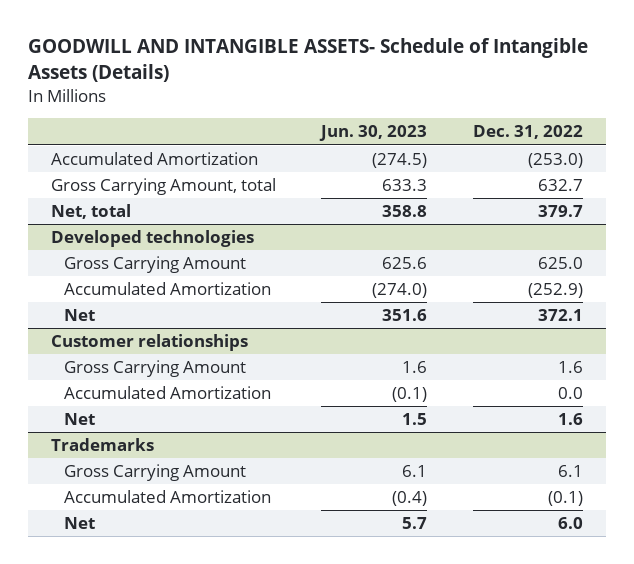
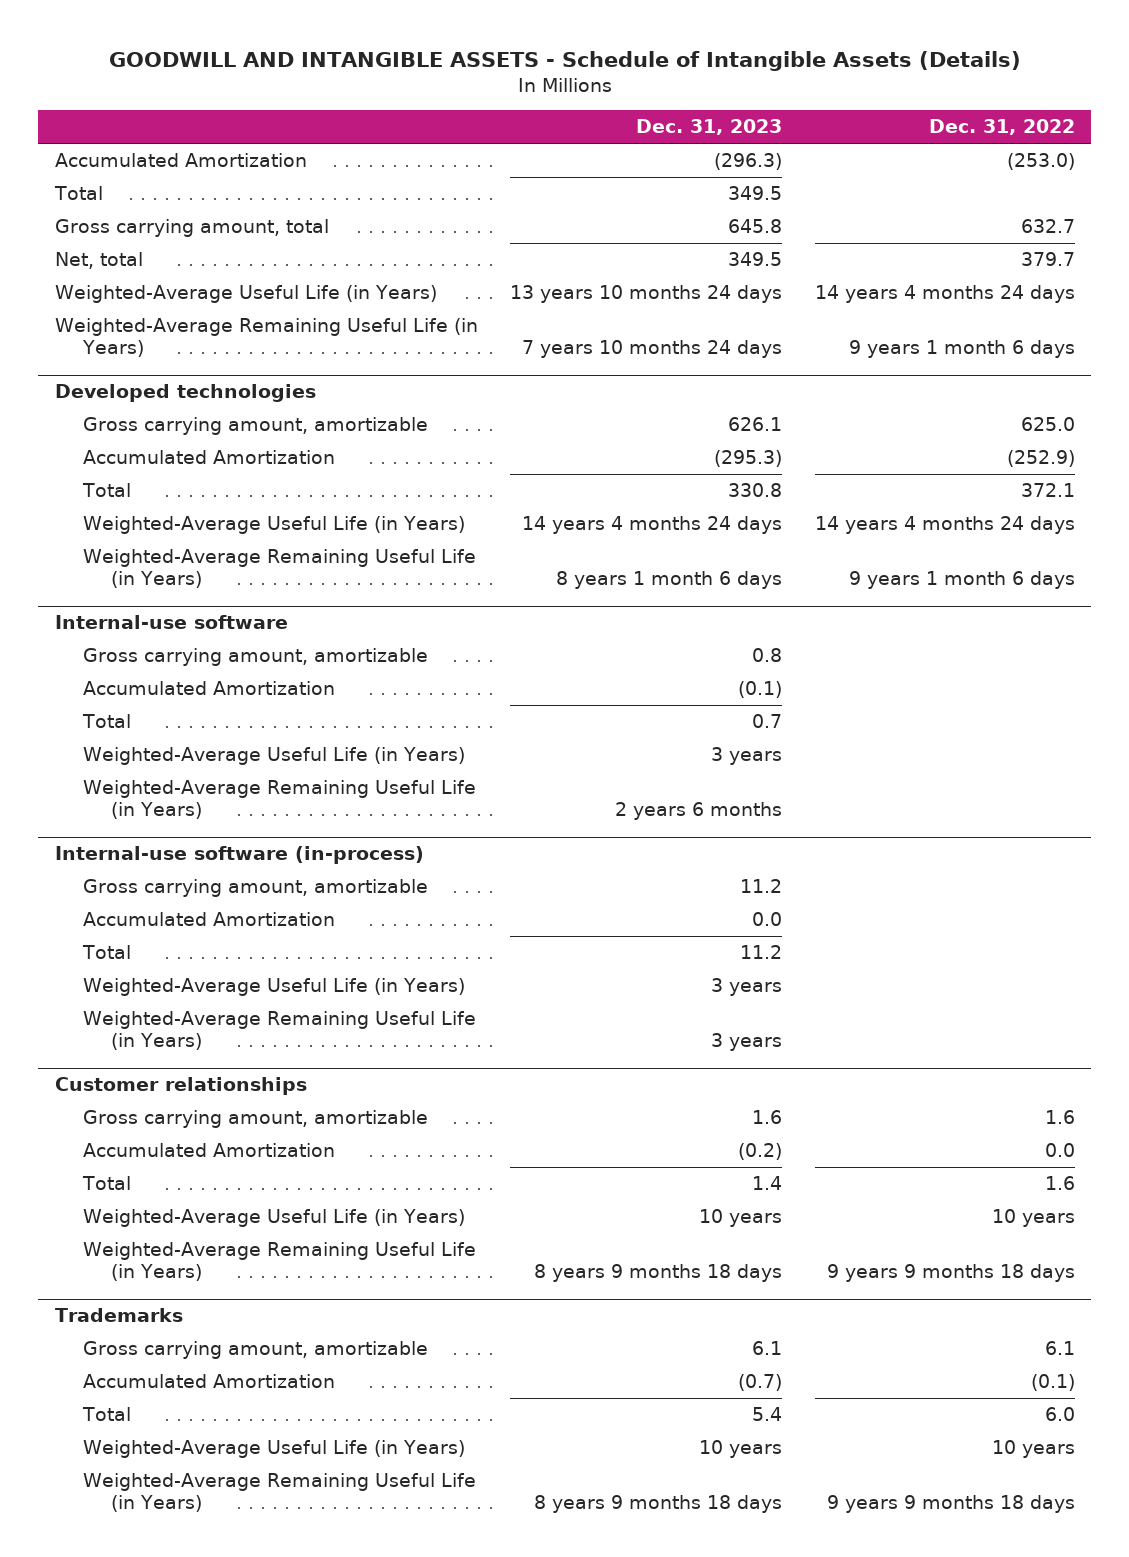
[27,38,588,83] GOODWILL AND INTANGIBLE ASSETS- Schedule of Intangible Assets (Details) -> [108,50,1021,71] GOODWILL AND INTANGIBLE ASSETS - Schedule of Intangible Assets (Details)
[319,125,428,142] Jun. 30, 2023 -> none
none -> [636,119,783,136] Dec. 31, 2023
none -> [53,186,103,201] Total
[50,178,276,196] Gross Carrying Amount, total -> [54,219,329,238] Gross carrying amount, total
none -> [54,285,437,304] Weighted-Average Useful Life (in Years)
none -> [54,318,478,358] Weighted-Average Remaining Useful Life (in Years)
[63,256,246,274] Gross Carrying Amount -> [82,417,428,436] Gross carrying amount, amortizable
[63,309,95,322] Net -> [81,483,131,498] Total
none -> [82,516,465,535] Weighted-Average Useful Life (in Years)
none -> [82,549,476,589] Weighted-Average Remaining Useful Life (in Years)
none -> [54,615,288,630] Internal-use software
none -> [82,648,428,667] Gross carrying amount, amortizable
none -> [82,681,335,696] Accumulated Amortization
none -> [81,714,131,729] Total
none -> [82,747,465,766] Weighted-Average Useful Life (in Years)
none -> [82,780,476,820] Weighted-Average Remaining Useful Life (in Years)
none -> [54,846,424,865] Internal-use software (in-process)
none -> [82,879,428,898] Gross carrying amount, amortizable
none -> [82,912,335,927] Accumulated Amortization
none -> [81,945,131,960] Total
none -> [82,978,465,997] Weighted-Average Useful Life (in Years)
none -> [82,1011,476,1051] Weighted-Average Remaining Useful Life (in Years)
[63,360,246,378] Gross Carrying Amount -> [82,1110,428,1129] Gross carrying amount, amortizable
[63,413,95,426] Net -> [81,1176,131,1191] Total
none -> [82,1209,465,1228] Weighted-Average Useful Life (in Years)
none -> [82,1242,476,1282] Weighted-Average Remaining Useful Life (in Years)
[63,464,246,482] Gross Carrying Amount -> [82,1341,428,1360] Gross carrying amount, amortizable
[63,517,95,530] Net -> [81,1407,131,1422] Total
none -> [82,1440,465,1459] Weighted-Average Useful Life (in Years)
none -> [82,1473,476,1513] Weighted-Average Remaining Useful Life (in Years)

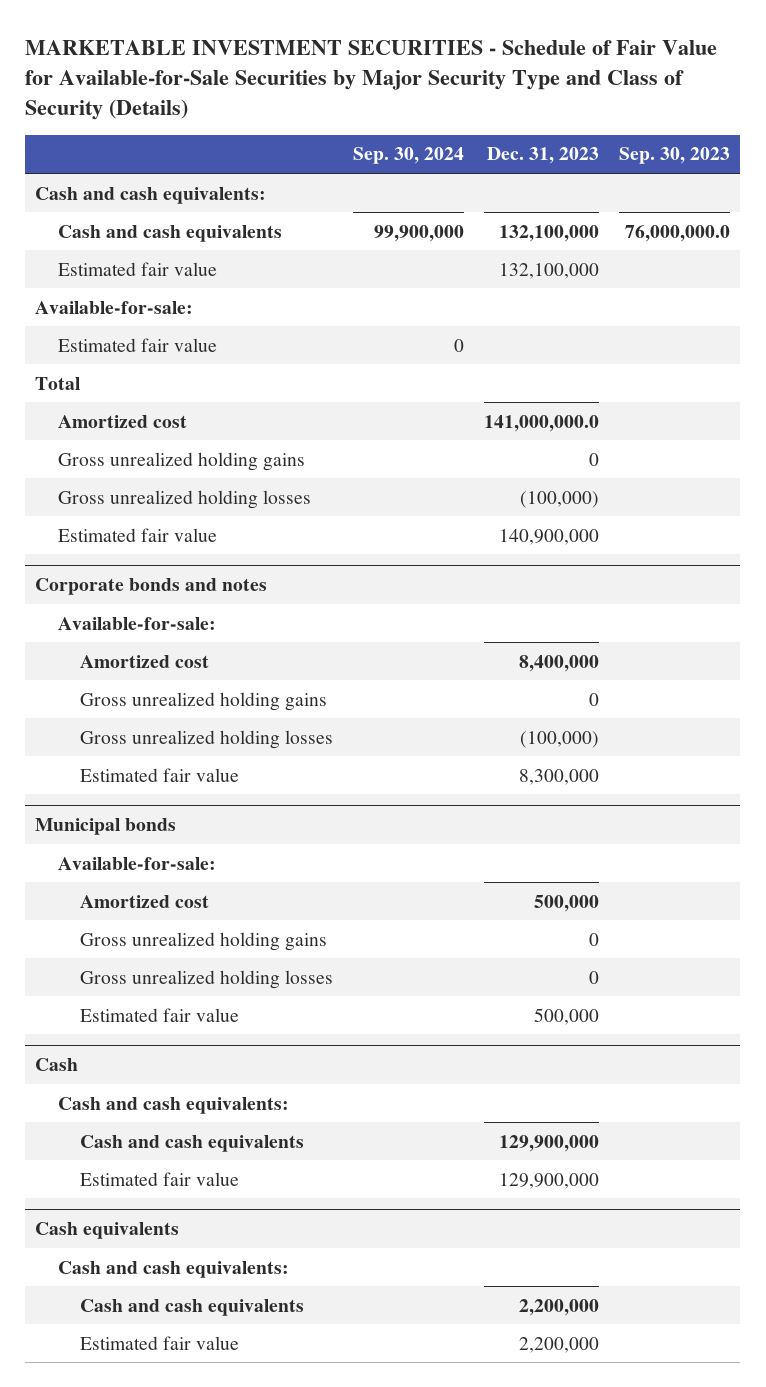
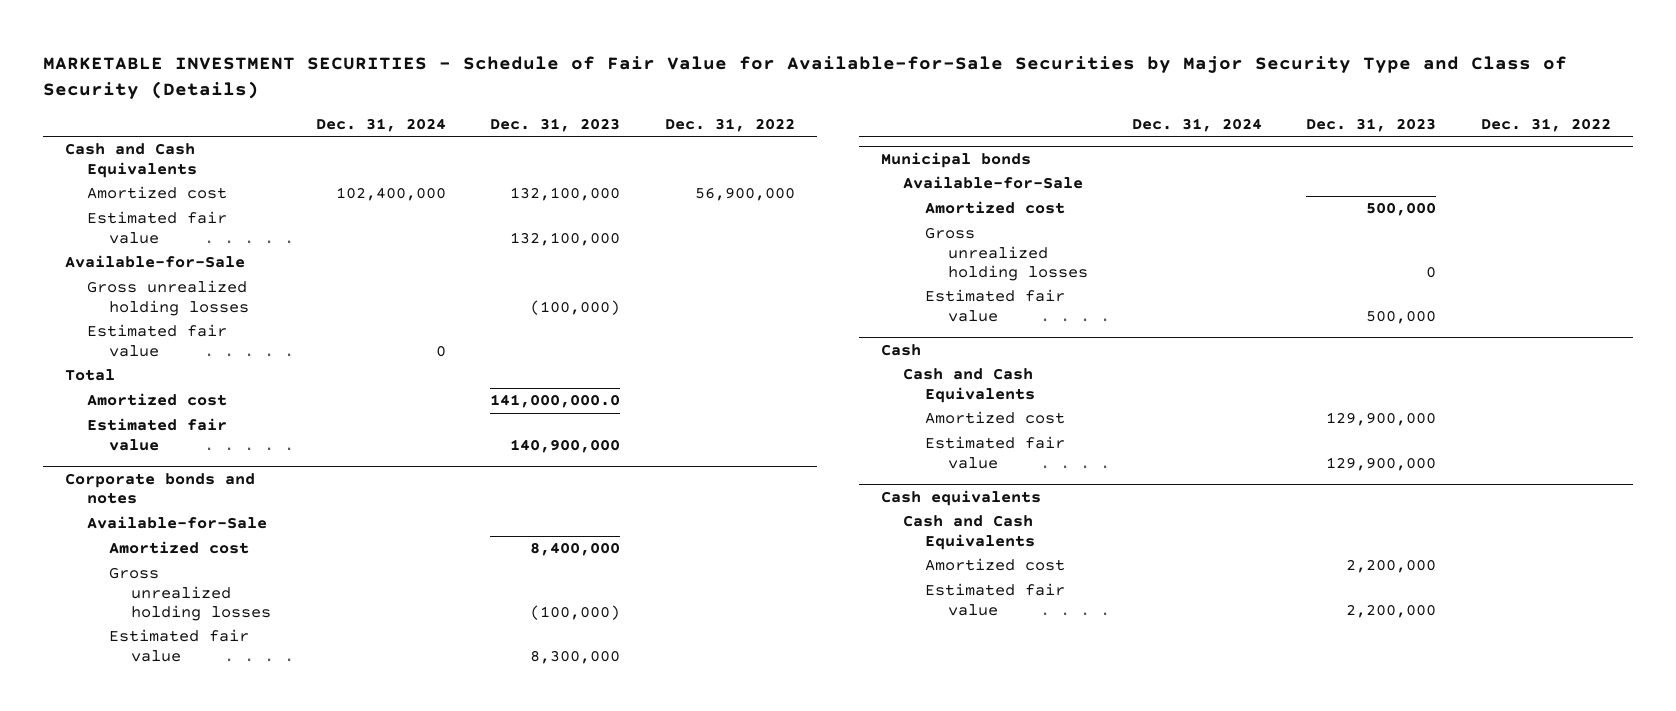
[352,147,464,165] Sep. 30, 2024 -> none
[619,147,731,165] Sep. 30, 2023 -> none
none -> [315,117,446,132] Dec. 31, 2024
none -> [664,117,795,132] Dec. 31, 2022
[35,186,267,204] Cash and cash equivalents: -> [64,143,197,178] Cash and Cash Equivalents
[57,224,282,242] Cash and cash equivalents -> [86,186,227,200] Amortized cost
[35,300,194,314] Available-for-sale: -> [64,255,245,269] Available-for-Sale
[57,489,311,509] Gross unrealized holding losses -> [86,280,250,316] Gross unrealized holding losses
[57,451,305,471] Gross unrealized holding gains -> none
[57,616,216,630] Available-for-sale: -> [86,516,267,530] Available-for-Sale
[79,691,327,711] Gross unrealized holding gains -> none
[57,856,216,870] Available-for-sale: -> [903,176,1084,190] Available-for-Sale
[79,931,327,951] Gross unrealized holding gains -> none
[57,1096,289,1114] Cash and cash equivalents: -> [903,368,1036,403] Cash and Cash Equivalents
[79,1134,304,1152] Cash and cash equivalents -> [925,411,1066,425] Amortized cost
[57,1260,289,1278] Cash and cash equivalents: -> [903,515,1036,550] Cash and Cash Equivalents
[79,1298,304,1316] Cash and cash equivalents -> [925,558,1066,572] Amortized cost

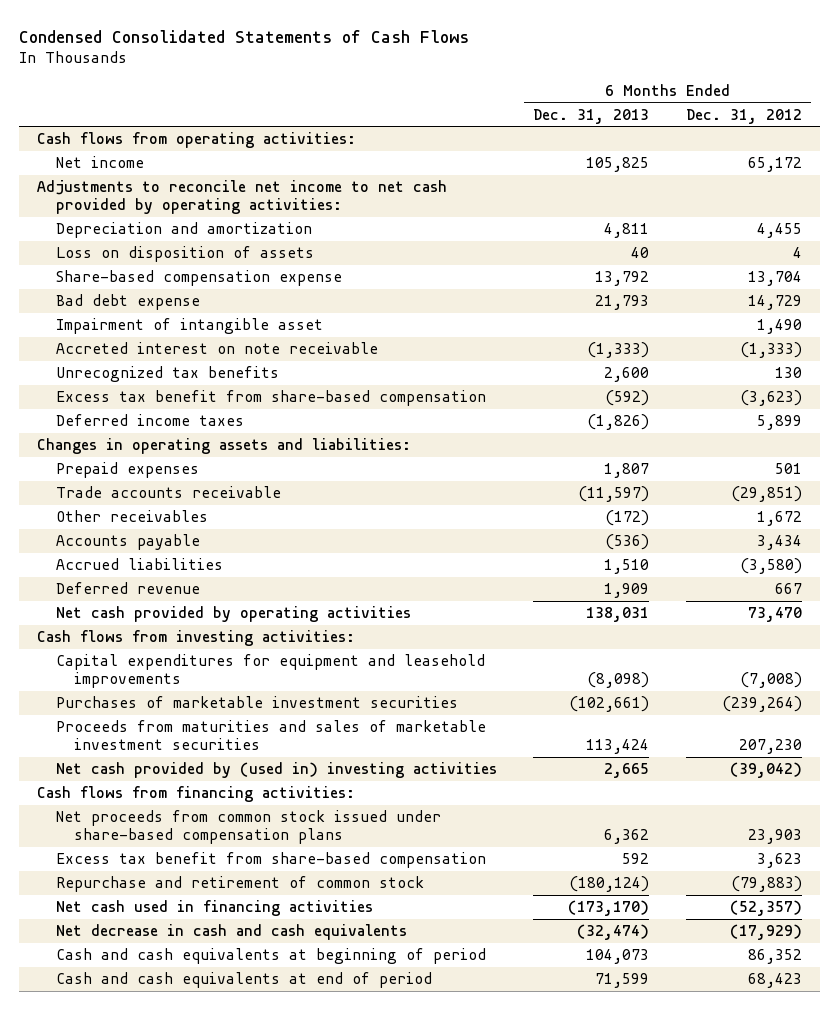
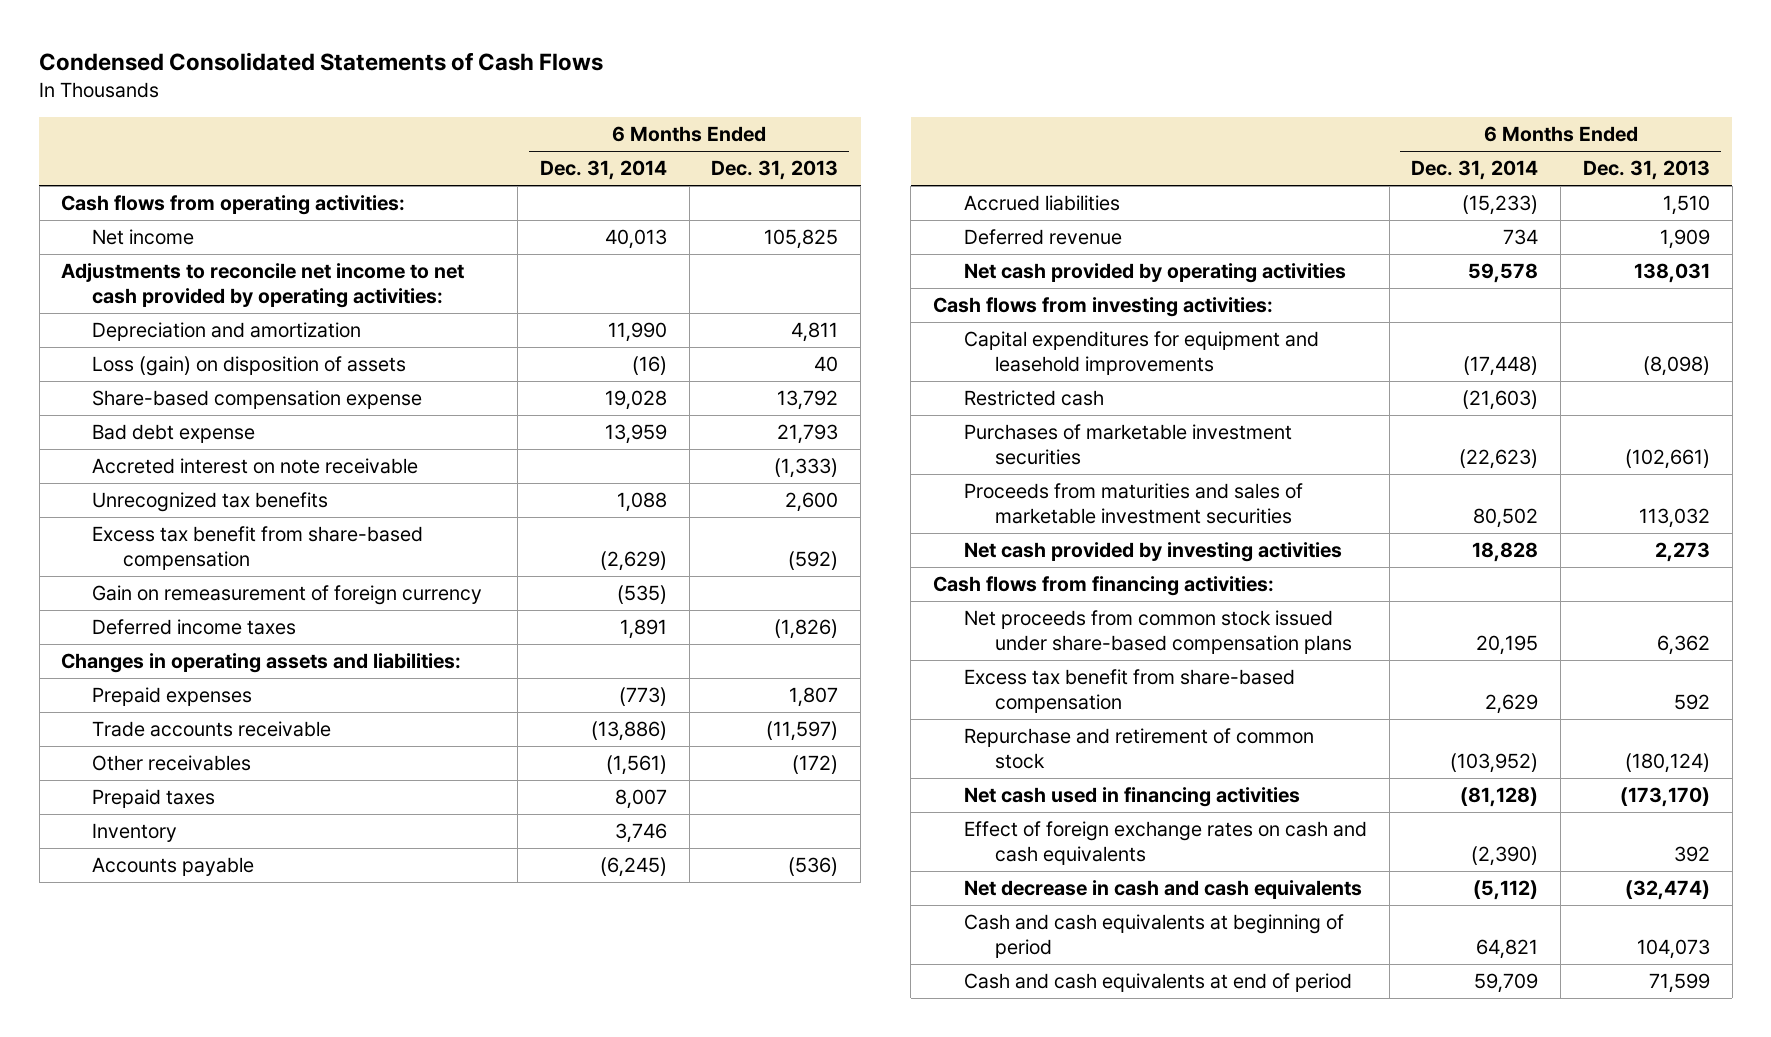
[686,108,803,124] Dec. 31, 2012 -> none
none -> [539,160,667,181] Dec. 31, 2014
[55,246,314,263] Loss on disposition of assets -> [92,356,407,377] Loss (gain) on disposition of assets
[55,318,323,335] Impairment of intangible asset -> none
none -> [92,585,483,606] Gain on remeasurement of foreign currency
none -> [92,789,216,809] Prepaid taxes
none -> [92,823,178,843] Inventory
none -> [963,390,1104,407] Restricted cash
[586,739,650,755] 113,424 -> [1639,508,1711,529] 113,032
[55,762,497,779] Net cash provided by (used in) investing activities -> [963,542,1342,563] Net cash provided by investing activities
[604,763,650,779] 2,665 -> [1655,542,1711,563] 2,273
none -> [963,821,1367,866] Effect of foreign exchange rates on cash and cash equivalents

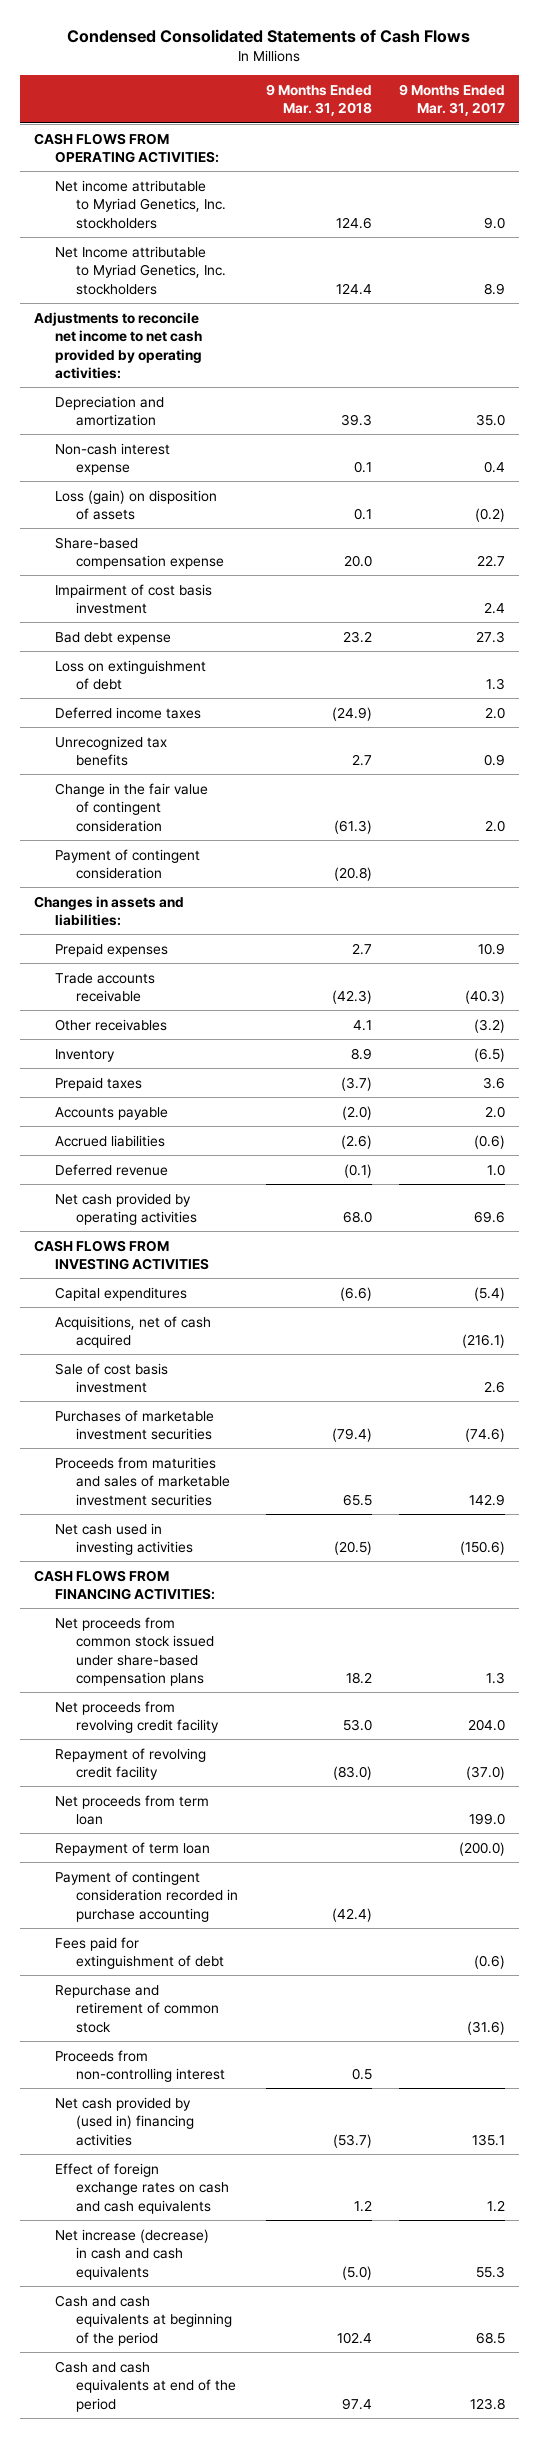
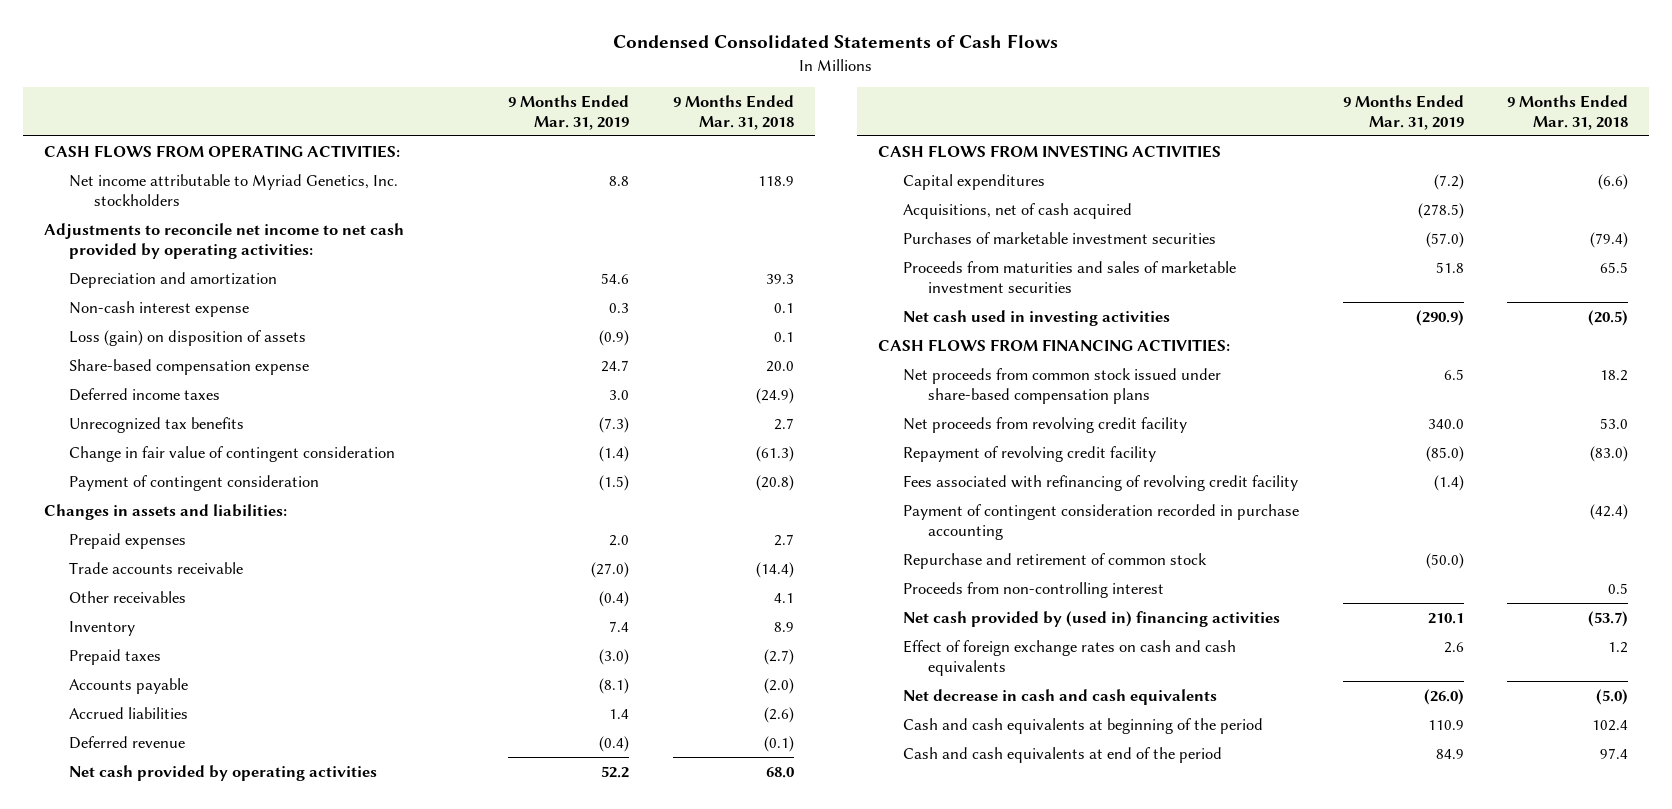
[399,83,506,117] 9 Months Ended Mar. 31, 2017 -> none
none -> [508,95,630,130] 9 Months Ended Mar. 31, 2019
[55,245,227,295] Net Income attributable to Myriad Genetics, Inc. stockholders -> none
[335,216,372,229] 124.6 -> [757,175,794,186] 118.9
[55,583,213,615] Impairment of cost basis investment -> none
[55,631,172,645] Bad debt expense -> none
[55,659,207,691] Loss on extinguishment of debt -> none
[55,782,209,832] Change in the fair value of contingent consideration -> [69,445,396,462] Change in fair value of contingent consideration
[331,990,372,1005] (42.3) -> [755,561,794,578] (14.4)
[340,1076,372,1091] (3.7) -> [763,648,794,665] (2.7)
[55,1362,169,1394] Sale of cost basis investment -> none
[55,1794,210,1826] Net proceeds from term loan -> none
[55,1841,211,1856] Repayment of term loan -> none
none -> [903,474,1299,491] Fees associated with refinancing of revolving credit facility
[55,1936,225,1970] Fees paid for extinguishment of debt -> none
[55,2228,210,2280] Net increase (decrease) in cash and cash equivalents -> [903,688,1218,705] Net decrease in cash and cash equivalents

